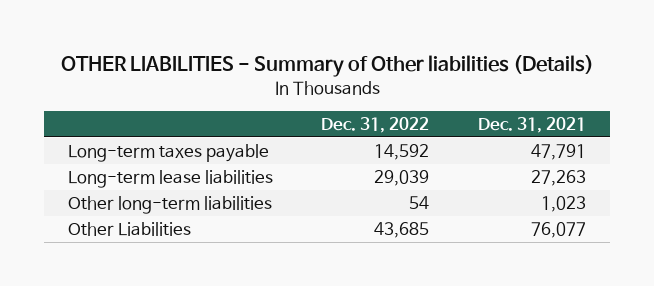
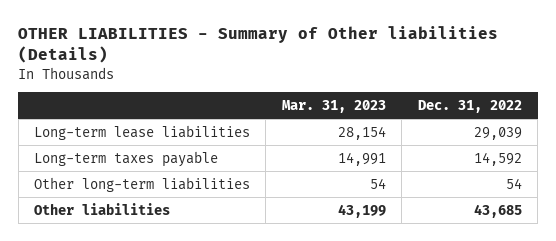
[477,117,586,134] Dec. 31, 2021 -> none
none -> [281,99,386,113] Mar. 31, 2023
[68,144,270,163] Long-term taxes payable -> [34,150,219,167] Long-term taxes payable
[68,222,192,237] Other Liabilities -> [34,202,171,215] Other liabilities

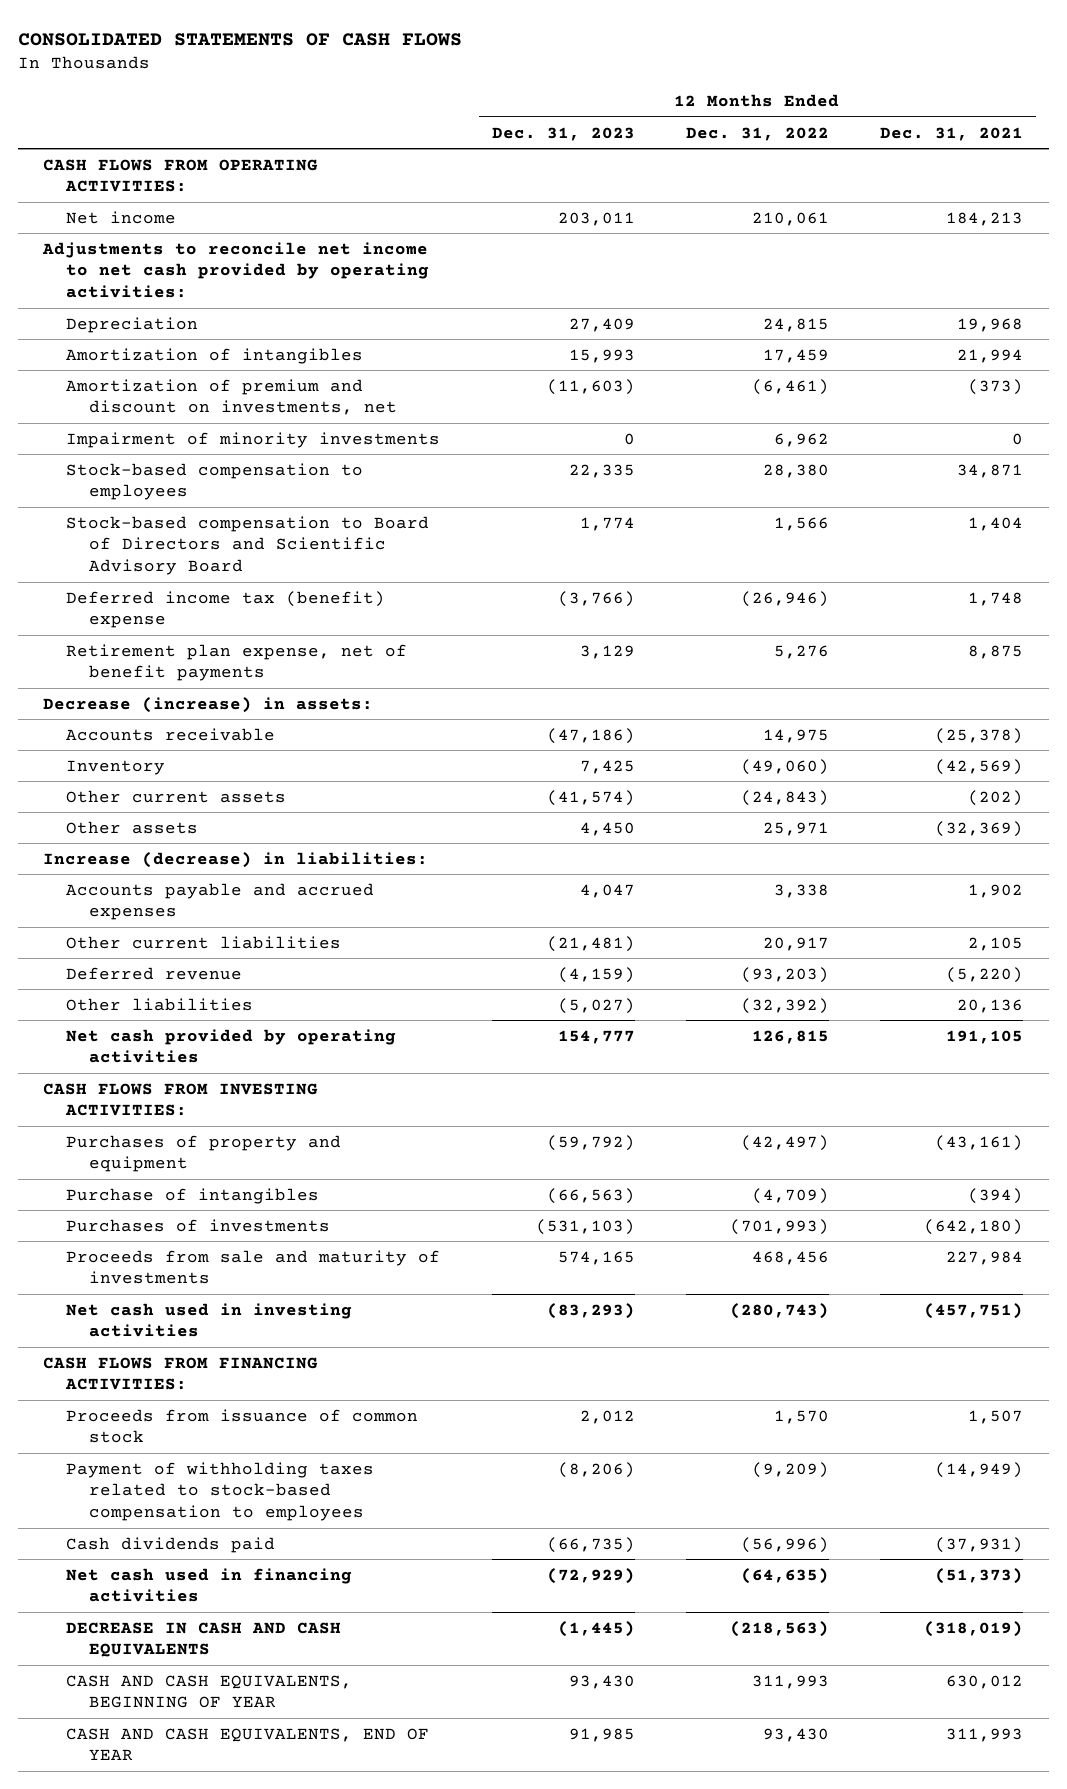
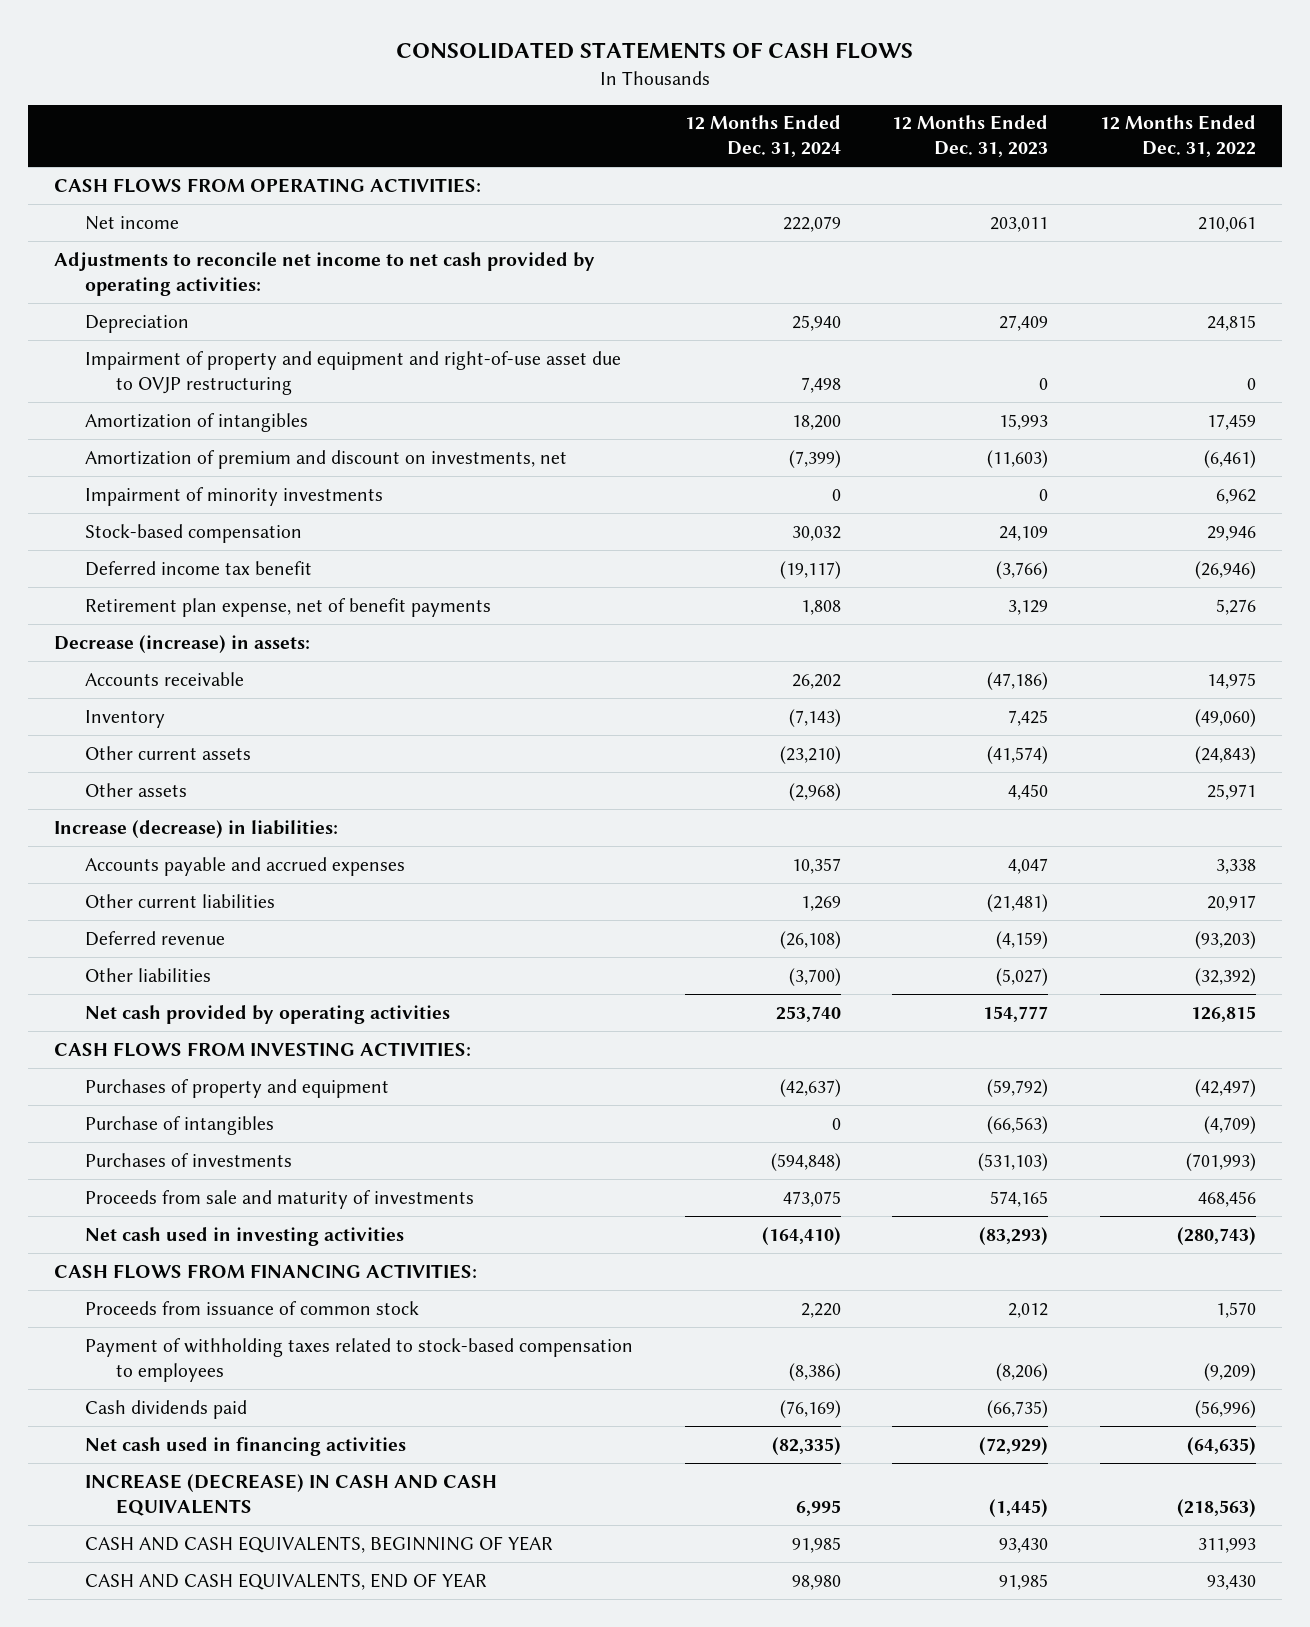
[880,126,1024,141] Dec. 31, 2021 -> none
none -> [684,115,841,158] 12 Months Ended Dec. 31, 2024
none -> [85,350,622,395] Impairment of property and equipment and right-of-use asset due to OVJP restructuring
[66,515,430,576] Stock-based compensation to Board of Directors and Scientific Advisory Board -> none
[66,462,364,501] Stock-based compensation to employees -> [85,523,303,543] Stock-based compensation
[568,463,635,478] 22,335 -> [999,525,1049,541] 24,109
[762,463,829,478] 28,380 -> [1206,525,1256,541] 29,946
[66,590,386,629] Deferred income tax (benefit) expense -> [85,560,313,576] Deferred income tax benefit
[66,1621,342,1658] DECREASE IN CASH AND CASH EQUIVALENTS -> [85,1473,498,1516] INCREASE (DECREASE) IN CASH AND CASH EQUIVALENTS

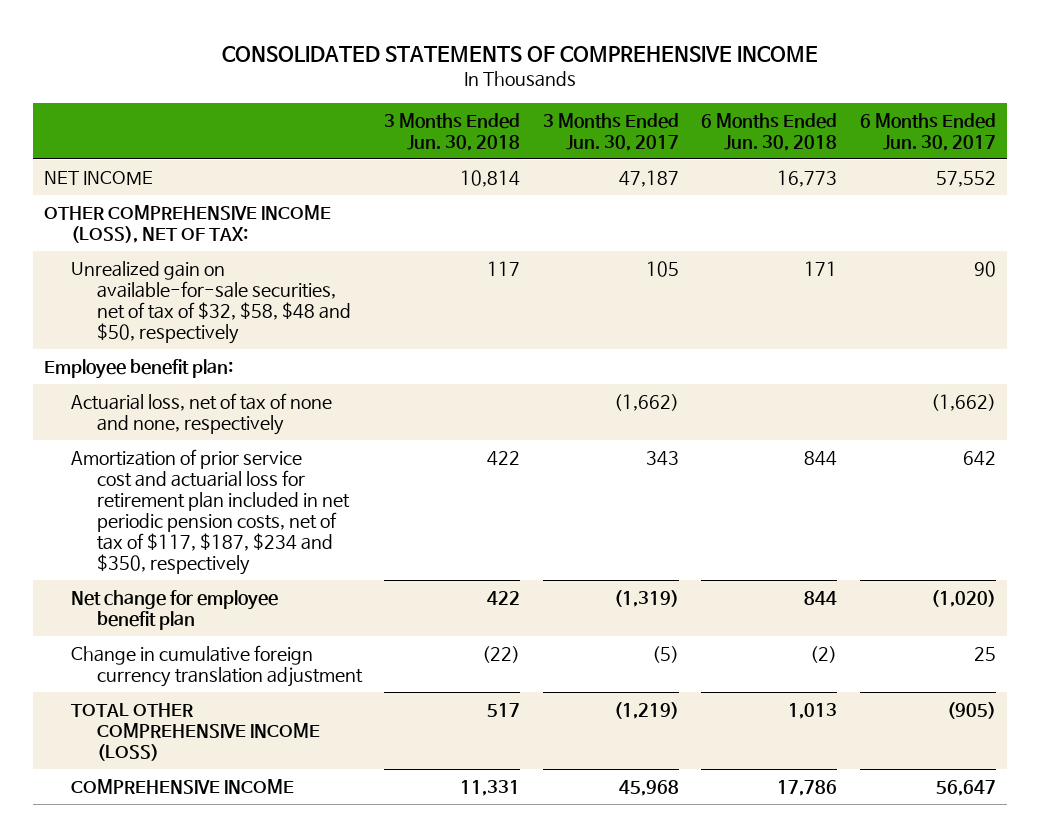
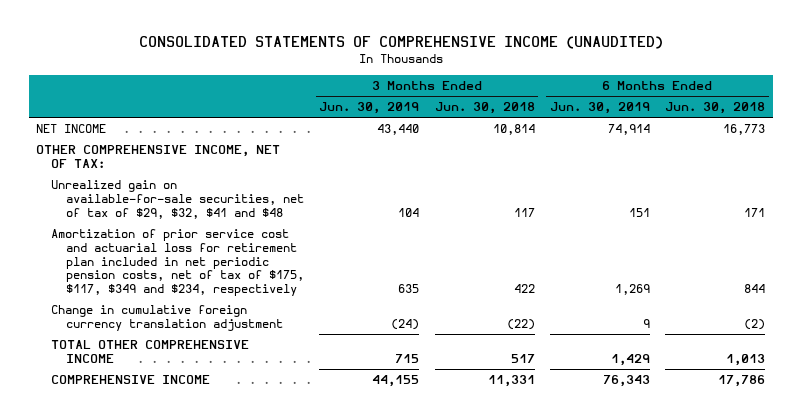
[222,45,819,62] CONSOLIDATED STATEMENTS OF COMPREHENSIVE INCOME -> [138,36,663,50] CONSOLIDATED STATEMENTS OF COMPREHENSIVE INCOME (UNAUDITED)
[542,112,679,151] 3 Months Ended Jun. 30, 2017 -> none
[859,112,996,151] 6 Months Ended Jun. 30, 2017 -> none
none -> [319,102,420,115] Jun. 30, 2019
none -> [549,102,650,115] Jun. 30, 2019
[44,358,234,379] Employee benefit plan: -> none
[70,392,332,435] Actuarial loss, net of tax of none and none, respectively -> none
[70,589,278,630] Net change for employee benefit plan -> none
[44,204,332,243] OTHER COMPREHENSIVE INCOME (LOSS), NET OF TAX: -> [36,145,281,168] OTHER COMPREHENSIVE INCOME, NET OF TAX:
[70,260,351,345] Unrealized gain on available-for-sale securities, net of tax of $32, $58, $48 and $50, respectively -> [51,180,305,219] Unrealized gain on available-for-sale securities, net of tax of $29, $32, $41 and $48
[70,448,350,576] Amortization of prior service cost and actuarial loss for retirement plan included in net periodic pension costs, net of tax of $117, $187, $234 and $350, respectively -> [51,229,305,297] Amortization of prior service cost and actuarial loss for retirement plan included in net periodic pension costs, net of tax of $175, $117, $349 and $234, respectively
[70,702,320,762] TOTAL OTHER COMPREHENSIVE INCOME (LOSS) -> [51,340,250,363] TOTAL OTHER COMPREHENSIVE INCOME

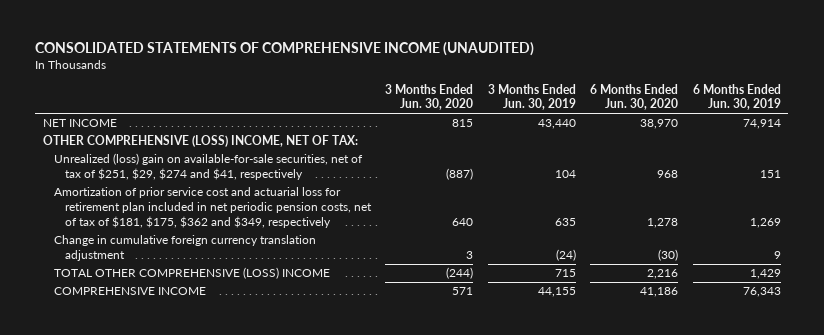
[434,102,535,115] Jun. 30, 2018 -> none
[665,102,766,115] Jun. 30, 2018 -> none
none -> [385,83,474,111] 3 Months Ended Jun. 30, 2020
none -> [590,83,679,111] 6 Months Ended Jun. 30, 2020
[36,145,281,168] OTHER COMPREHENSIVE INCOME, NET OF TAX: -> [42,135,358,148] OTHER COMPREHENSIVE (LOSS) INCOME, NET OF TAX:
[51,180,305,219] Unrealized gain on available-for-sale securities, net of tax of $29, $32, $41 and $48 -> [53,153,363,180] Unrealized (loss) gain on available-for-sale securities, net of tax of $251, $29, $274 and $41, respectively
[51,229,305,297] Amortization of prior service cost and actuarial loss for retirement plan included in net periodic pension costs, net of tax of $175, $117, $349 and $234, respectively -> [53,187,372,228] Amortization of prior service cost and actuarial loss for retirement plan included in net periodic pension costs, net of tax of $181, $175, $362 and $349, respectively
[51,340,250,363] TOTAL OTHER COMPREHENSIVE INCOME -> [53,267,330,280] TOTAL OTHER COMPREHENSIVE (LOSS) INCOME

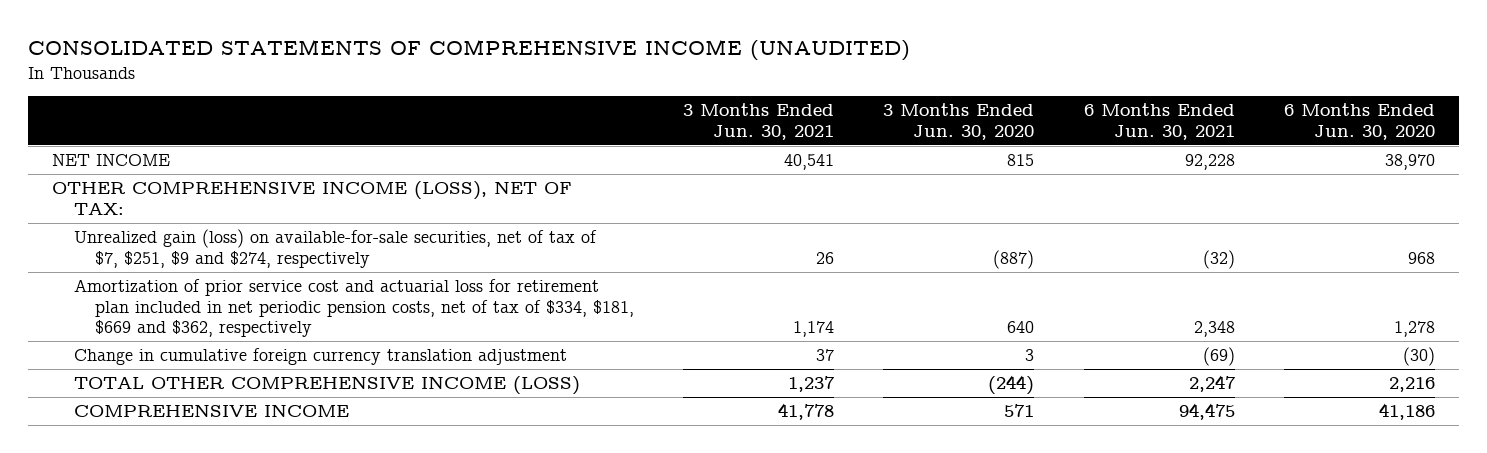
[487,83,576,111] 3 Months Ended Jun. 30, 2019 -> none
[693,83,782,111] 6 Months Ended Jun. 30, 2019 -> none
none -> [683,103,835,140] 3 Months Ended Jun. 30, 2021
none -> [1083,103,1235,140] 6 Months Ended Jun. 30, 2021
[42,135,358,148] OTHER COMPREHENSIVE (LOSS) INCOME, NET OF TAX: -> [52,181,573,215] OTHER COMPREHENSIVE INCOME (LOSS), NET OF TAX:
[53,153,363,180] Unrealized (loss) gain on available-for-sale securities, net of tax of $251, $29, $274 and $41, respectively -> [73,229,597,268] Unrealized gain (loss) on available-for-sale securities, net of tax of $7, $251, $9 and $274, respectively
[53,187,372,228] Amortization of prior service cost and actuarial loss for retirement plan included in net periodic pension costs, net of tax of $181, $175, $362 and $349, respectively -> [73,279,634,338] Amortization of prior service cost and actuarial loss for retirement plan included in net periodic pension costs, net of tax of $334, $181, $669 and $362, respectively
[53,267,330,280] TOTAL OTHER COMPREHENSIVE (LOSS) INCOME -> [73,376,580,396] TOTAL OTHER COMPREHENSIVE INCOME (LOSS)

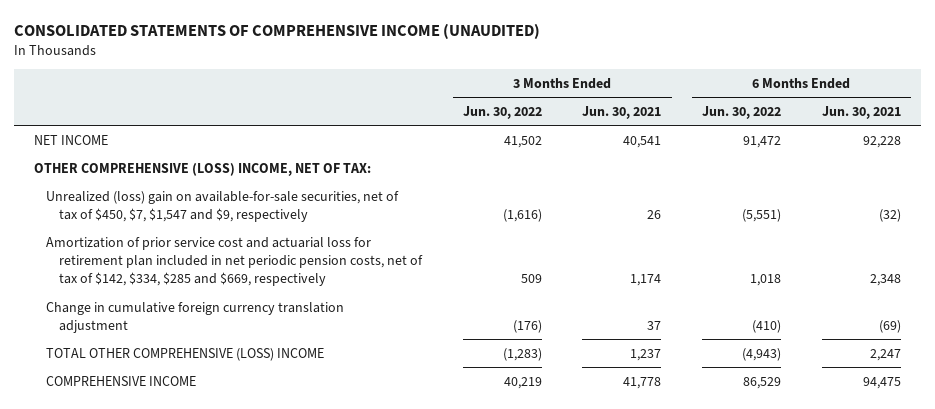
[883,103,1035,140] 3 Months Ended Jun. 30, 2020 -> none
[1283,103,1435,140] 6 Months Ended Jun. 30, 2020 -> none
none -> [462,105,542,119] Jun. 30, 2022
none -> [702,105,782,119] Jun. 30, 2022
[52,181,573,215] OTHER COMPREHENSIVE INCOME (LOSS), NET OF TAX: -> [33,162,371,176] OTHER COMPREHENSIVE (LOSS) INCOME, NET OF TAX:
[73,229,597,268] Unrealized gain (loss) on available-for-sale securities, net of tax of $7, $251, $9 and $274, respectively -> [46,190,400,223] Unrealized (loss) gain on available-for-sale securities, net of tax of $450, $7, $1,547 and $9, respectively
[73,279,634,338] Amortization of prior service cost and actuarial loss for retirement plan included in net periodic pension costs, net of tax of $334, $181, $669 and $362, respectively -> [46,236,424,287] Amortization of prior service cost and actuarial loss for retirement plan included in net periodic pension costs, net of tax of $142, $334, $285 and $669, respectively
[73,376,580,396] TOTAL OTHER COMPREHENSIVE INCOME (LOSS) -> [46,347,325,361] TOTAL OTHER COMPREHENSIVE (LOSS) INCOME

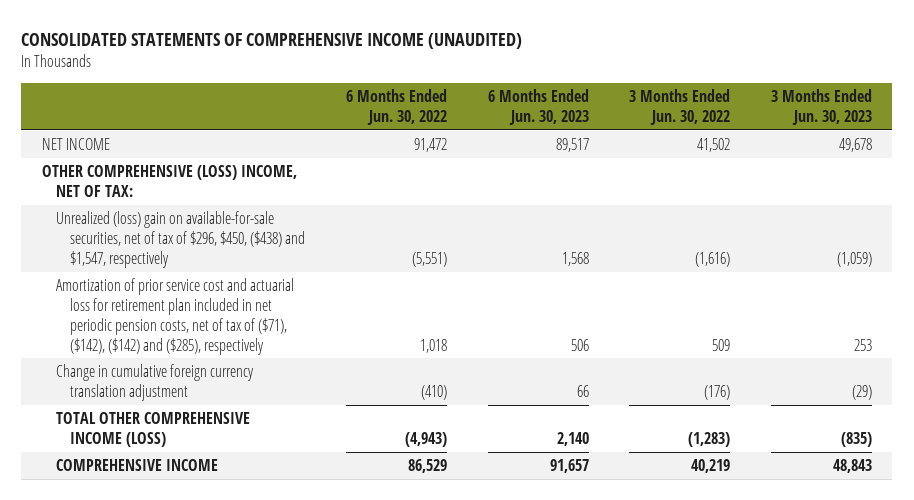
[582,105,662,119] Jun. 30, 2021 -> none
[821,105,901,119] Jun. 30, 2021 -> none
none -> [487,89,589,126] 6 Months Ended Jun. 30, 2023
none -> [771,89,873,126] 3 Months Ended Jun. 30, 2023
[46,190,400,223] Unrealized (loss) gain on available-for-sale securities, net of tax of $450, $7, $1,547 and $9, respectively -> [55,210,306,268] Unrealized (loss) gain on available-for-sale securities, net of tax of $296, $450, ($438) and $1,547, respectively
[46,236,424,287] Amortization of prior service cost and actuarial loss for retirement plan included in net periodic pension costs, net of tax of $142, $334, $285 and $669, respectively -> [55,277,294,355] Amortization of prior service cost and actuarial loss for retirement plan included in net periodic pension costs, net of tax of ($71), ($142), ($142) and ($285), respectively
[46,347,325,361] TOTAL OTHER COMPREHENSIVE (LOSS) INCOME -> [55,411,250,447] TOTAL OTHER COMPREHENSIVE INCOME (LOSS)

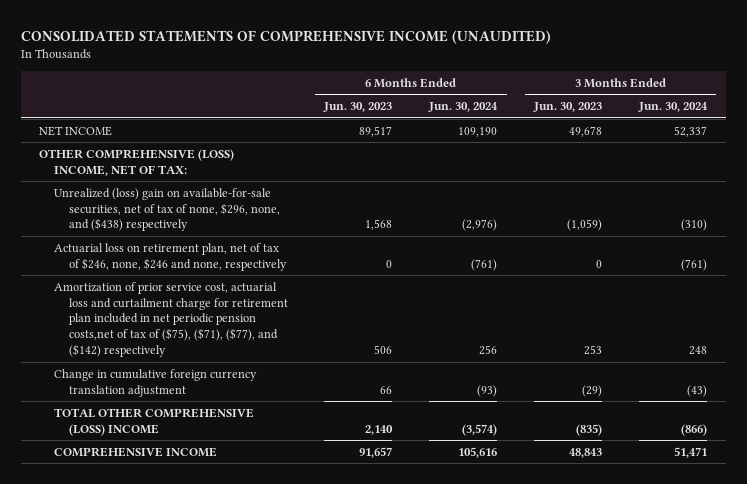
[345,89,447,126] 6 Months Ended Jun. 30, 2022 -> none
[629,89,731,126] 3 Months Ended Jun. 30, 2022 -> none
none -> [428,102,499,113] Jun. 30, 2024
none -> [638,102,709,113] Jun. 30, 2024
[55,210,306,268] Unrealized (loss) gain on available-for-sale securities, net of tax of $296, $450, ($438) and $1,547, respectively -> [54,187,280,232] Unrealized (loss) gain on available-for-sale securities, net of tax of none, $296, none, and ($438) respectively
none -> [54,242,287,271] Actuarial loss on retirement plan, net of tax of $246, none, $246 and none, respectively
[55,277,294,355] Amortization of prior service cost and actuarial loss for retirement plan included in net periodic pension costs, net of tax of ($71), ($142), ($142) and ($285), respectively -> [54,281,288,357] Amortization of prior service cost, actuarial loss and curtailment charge for retirement plan included in net periodic pension costs,net of tax of ($75), ($71), ($77), and ($142) respectively
[55,411,250,447] TOTAL OTHER COMPREHENSIVE INCOME (LOSS) -> [54,407,255,436] TOTAL OTHER COMPREHENSIVE (LOSS) INCOME

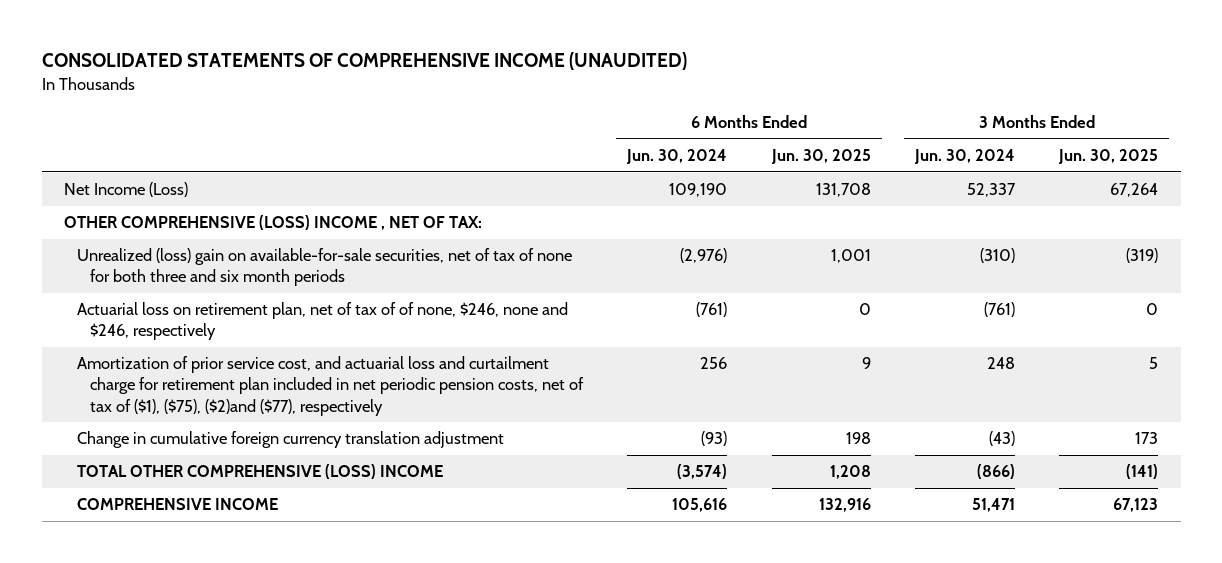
[323,102,393,113] Jun. 30, 2023 -> none
[533,102,603,113] Jun. 30, 2023 -> none
none -> [770,149,871,165] Jun. 30, 2025
none -> [1058,149,1159,165] Jun. 30, 2025
[39,125,113,136] NET INCOME -> [63,182,188,198] Net Income (Loss)
[39,148,235,176] OTHER COMPREHENSIVE (LOSS) INCOME, NET OF TAX: -> [63,215,482,231] OTHER COMPREHENSIVE (LOSS) INCOME , NET OF TAX:
[54,187,280,232] Unrealized (loss) gain on available-for-sale securities, net of tax of none, $296, none, and ($438) respectively -> [76,248,572,287] Unrealized (loss) gain on available-for-sale securities, net of tax of none for both three and six month periods
[54,242,287,271] Actuarial loss on retirement plan, net of tax of $246, none, $246 and none, respectively -> [76,302,568,341] Actuarial loss on retirement plan, net of tax of of none, $246, none and $246, respectively
[54,281,288,357] Amortization of prior service cost, actuarial loss and curtailment charge for retirement plan included in net periodic pension costs,net of tax of ($75), ($71), ($77), and ($142) respectively -> [76,356,584,416] Amortization of prior service cost, and actuarial loss and curtailment charge for retirement plan included in net periodic pension costs, net of tax of ($1), ($75), ($2)and ($77), respectively

